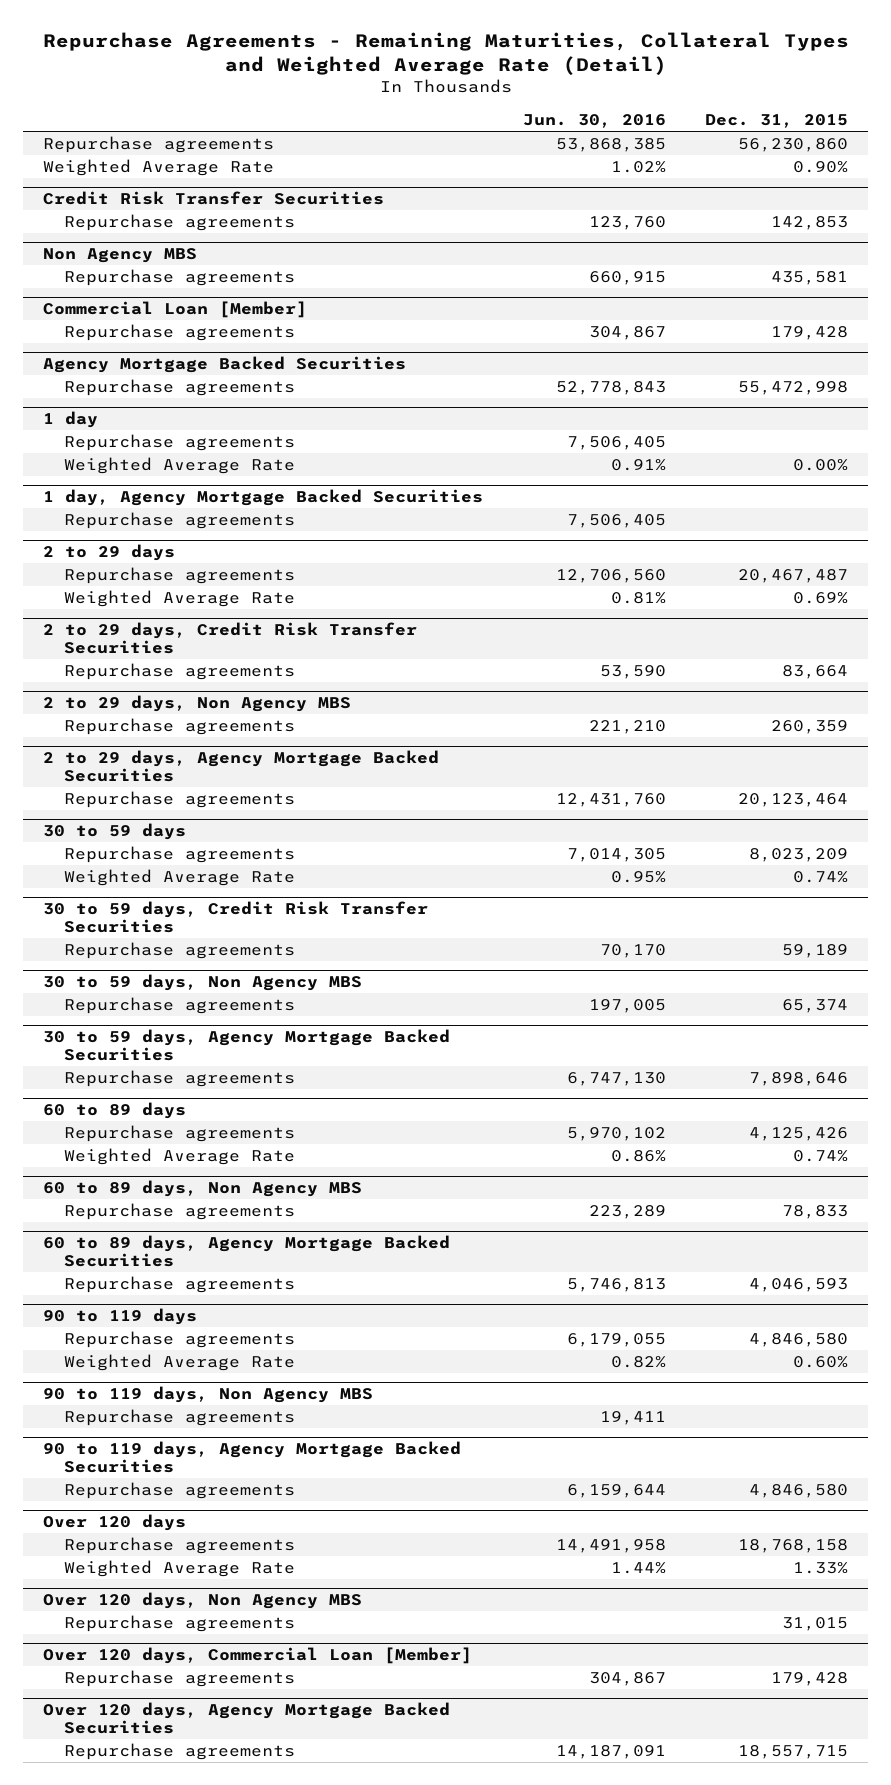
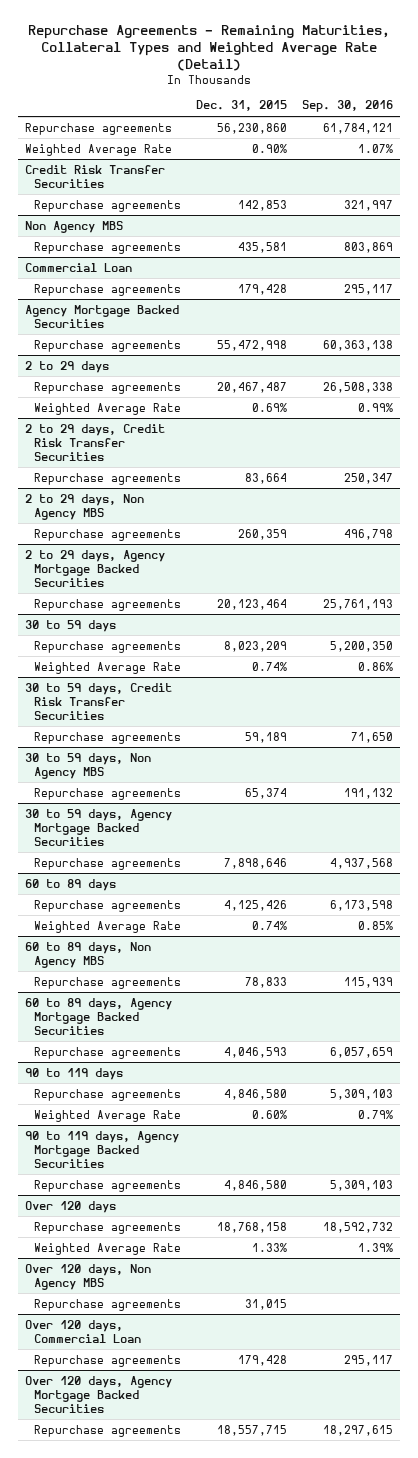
[522,113,666,128] Jun. 30, 2016 -> none
none -> [301,100,393,113] Sep. 30, 2016
[42,301,307,319] Commercial Loan [Member] -> [24,262,132,272] Commercial Loan
[42,411,98,429] 1 day -> none
[63,434,295,452] Repurchase agreements -> none
[63,457,295,475] Weighted Average Rate -> none
[42,489,483,507] 1 day, Agency Mortgage Backed Securities -> none
[63,512,295,530] Repurchase agreements -> none
[42,1386,373,1404] 90 to 119 days, Non Agency MBS -> none
[63,1409,295,1427] Repurchase agreements -> none
[42,1647,472,1665] Over 120 days, Commercial Loan [Member] -> [24,1319,142,1343] Over 120 days, Commercial Loan

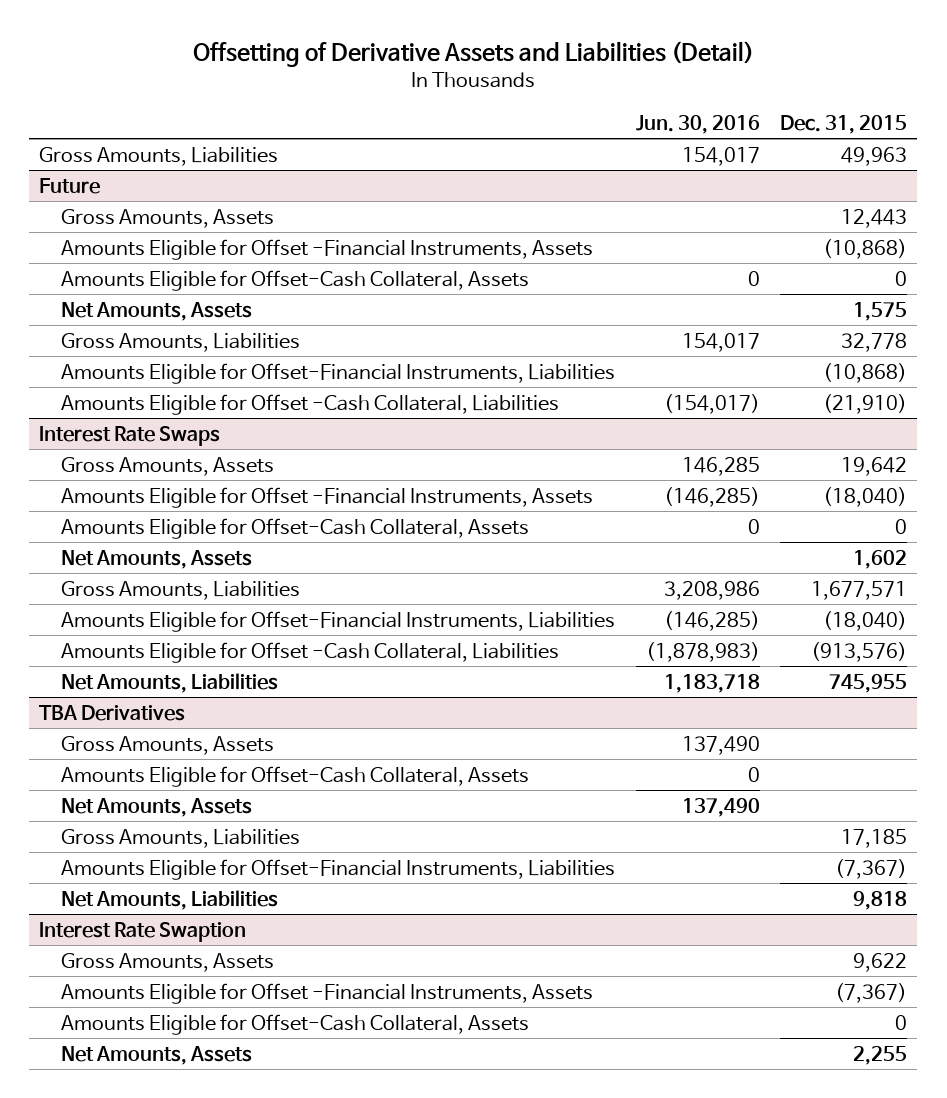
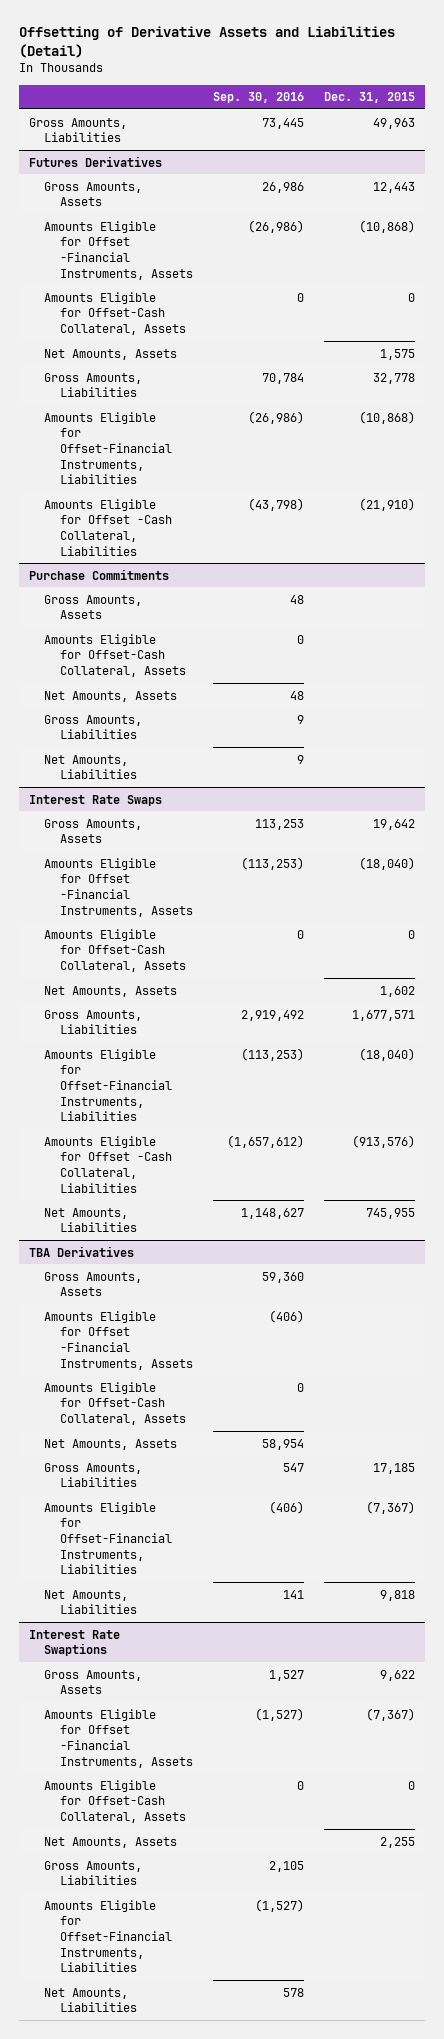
[635,114,760,134] Jun. 30, 2016 -> none
none -> [213,92,305,104] Sep. 30, 2016
[39,177,101,194] Future -> [28,155,162,167] Futures Derivatives
none -> [28,568,169,580] Purchase Commitments
none -> [44,594,143,620] Gross Amounts, Assets
none -> [44,633,187,677] Amounts Eligible for Offset-Cash Collateral, Assets
none -> [44,690,178,702] Net Amounts, Assets
none -> [44,714,143,740] Gross Amounts, Liabilities
none -> [44,754,138,780] Net Amounts, Liabilities
none -> [44,1310,194,1370] Amounts Eligible for Offset -Financial Instruments, Assets
[39,921,247,942] Interest Rate Swaption -> [28,1629,120,1657] Interest Rate Swaptions
none -> [44,1860,143,1886] Gross Amounts, Liabilities
none -> [44,1899,173,1973] Amounts Eligible for Offset-Financial Instruments, Liabilities
none -> [44,1987,138,2013] Net Amounts, Liabilities

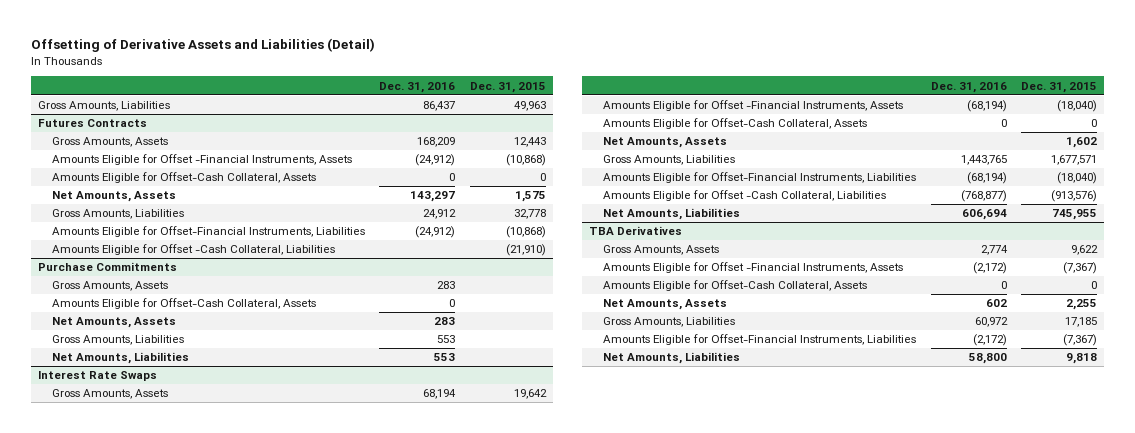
[213,92,305,104] Sep. 30, 2016 -> none
none -> [379,81,456,93] Dec. 31, 2016
[28,155,162,167] Futures Derivatives -> [38,119,148,128] Futures Contracts
[44,1271,143,1297] Gross Amounts, Assets -> none
[44,1310,194,1370] Amounts Eligible for Offset -Financial Instruments, Assets -> none
[44,1381,187,1425] Amounts Eligible for Offset-Cash Collateral, Assets -> none
[44,1438,178,1450] Net Amounts, Assets -> none
[28,1629,120,1657] Interest Rate Swaptions -> none
[44,1860,143,1886] Gross Amounts, Liabilities -> none
[44,1899,173,1973] Amounts Eligible for Offset-Financial Instruments, Liabilities -> none
[44,1987,138,2013] Net Amounts, Liabilities -> none
[44,1462,143,1488] Gross Amounts, Liabilities -> [603,317,736,328] Gross Amounts, Liabilities
[44,1501,173,1575] Amounts Eligible for Offset-Financial Instruments, Liabilities -> [603,334,917,346] Amounts Eligible for Offset-Financial Instruments, Liabilities
[44,1589,138,1615] Net Amounts, Liabilities -> [603,352,741,365] Net Amounts, Liabilities

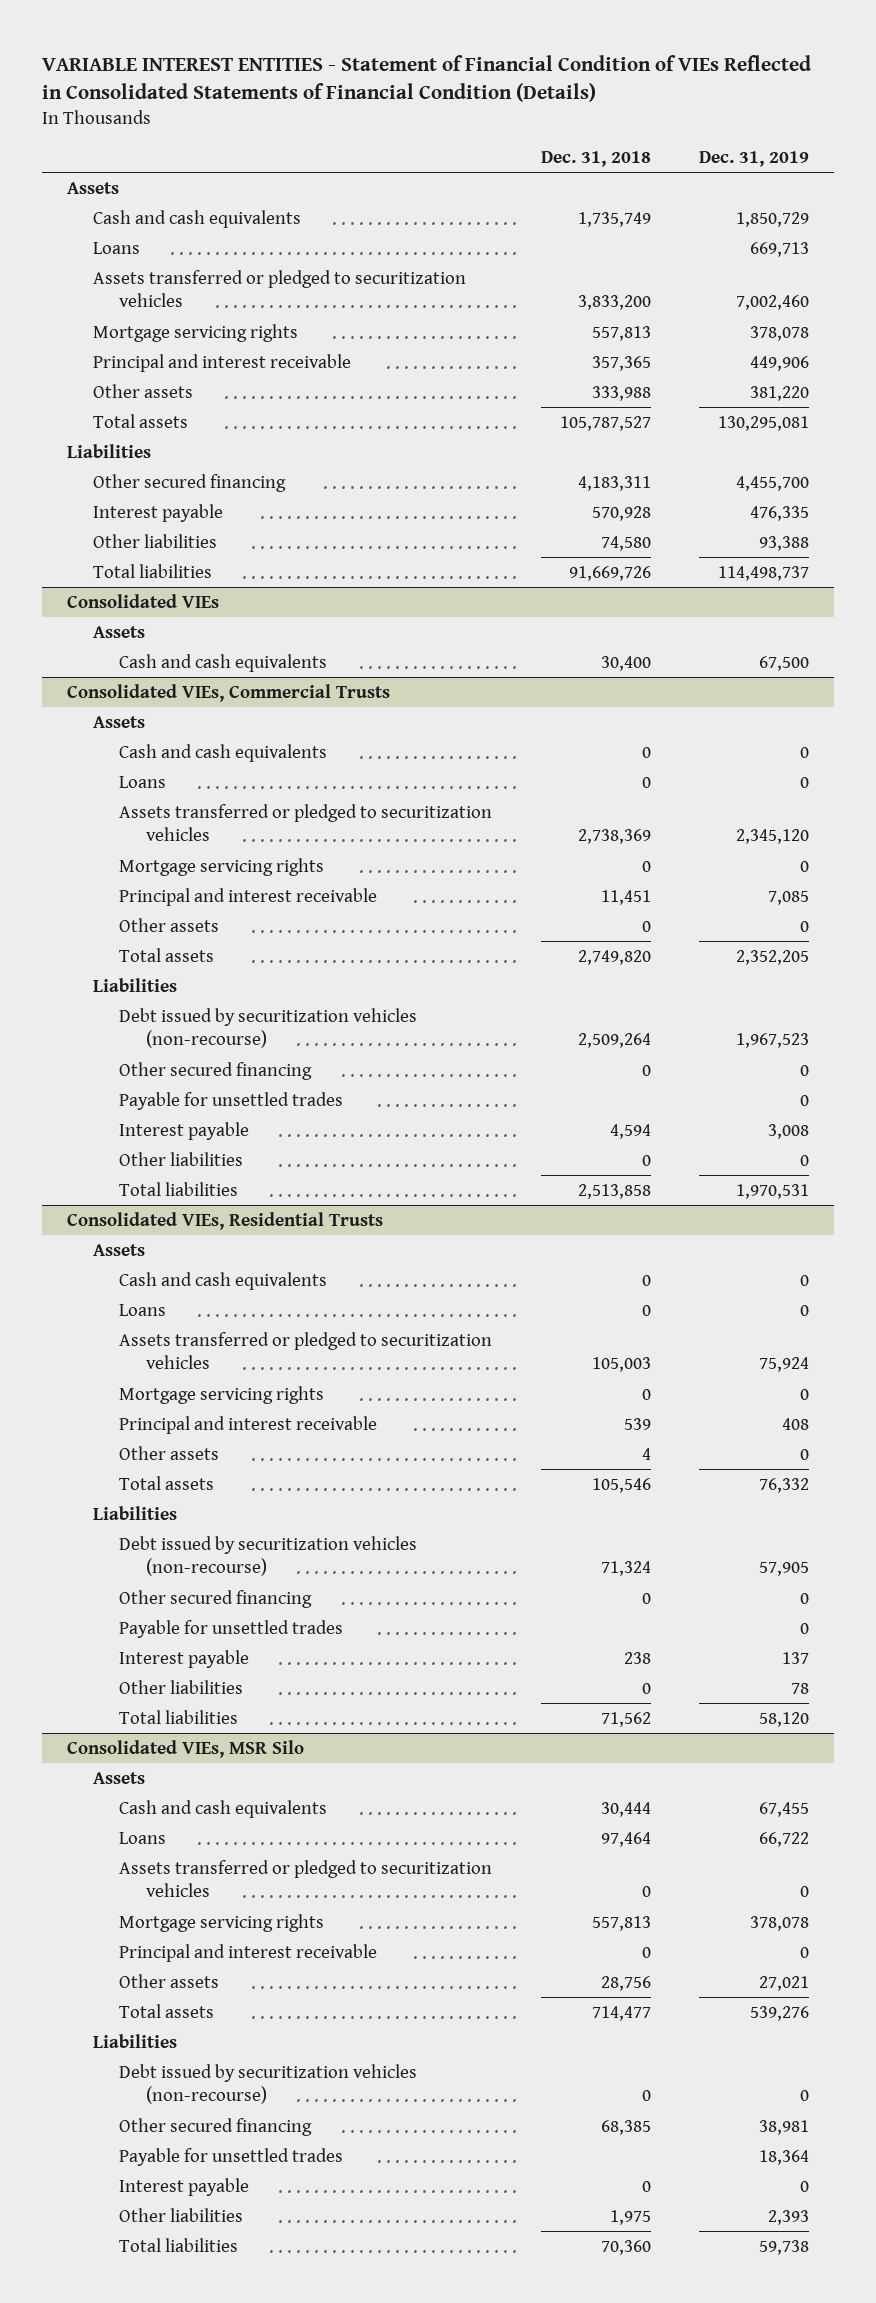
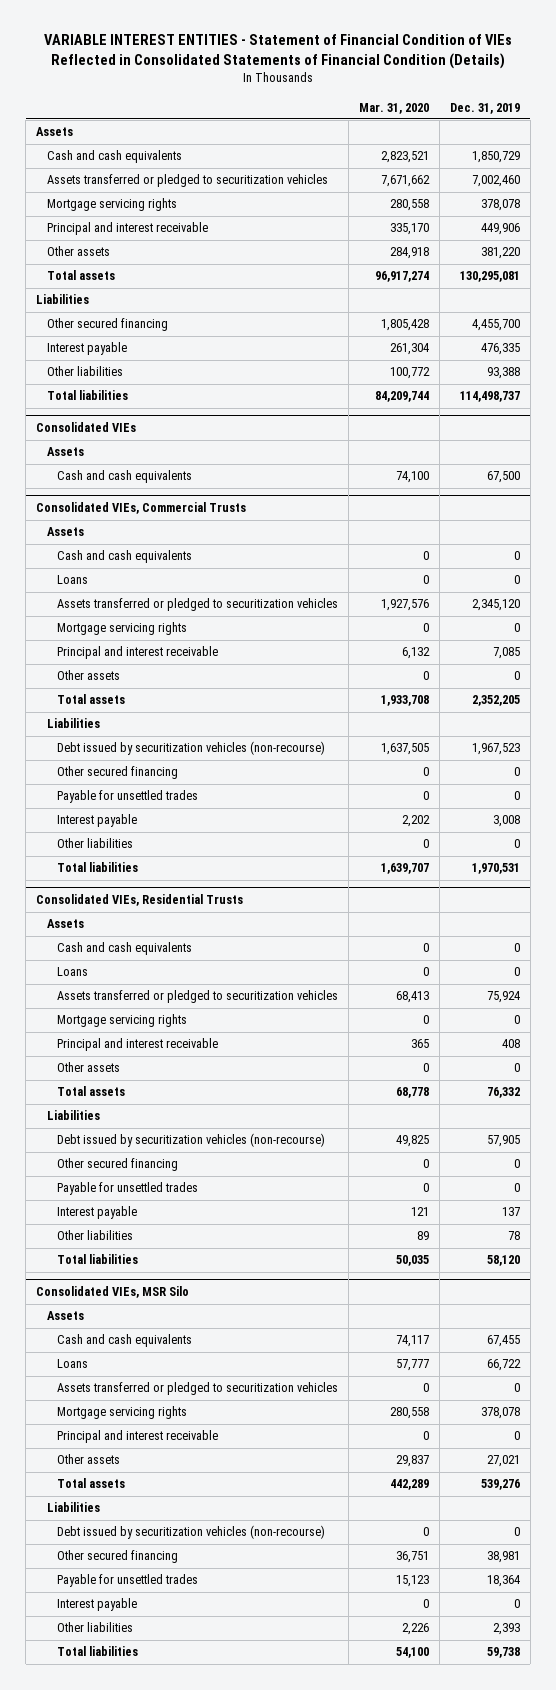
[540,150,651,167] Dec. 31, 2018 -> none
none -> [359,102,430,114] Mar. 31, 2020
[92,241,140,254] Loans -> none

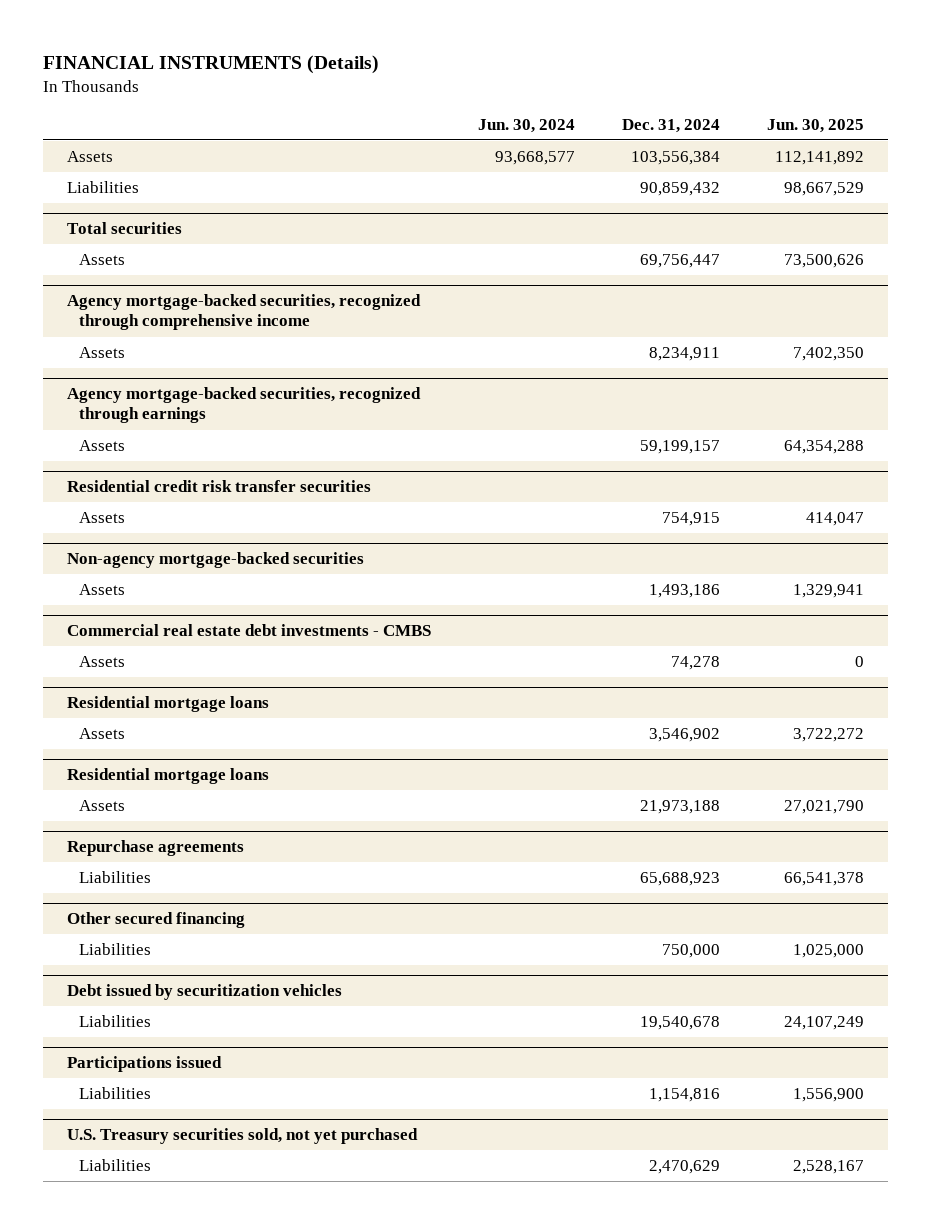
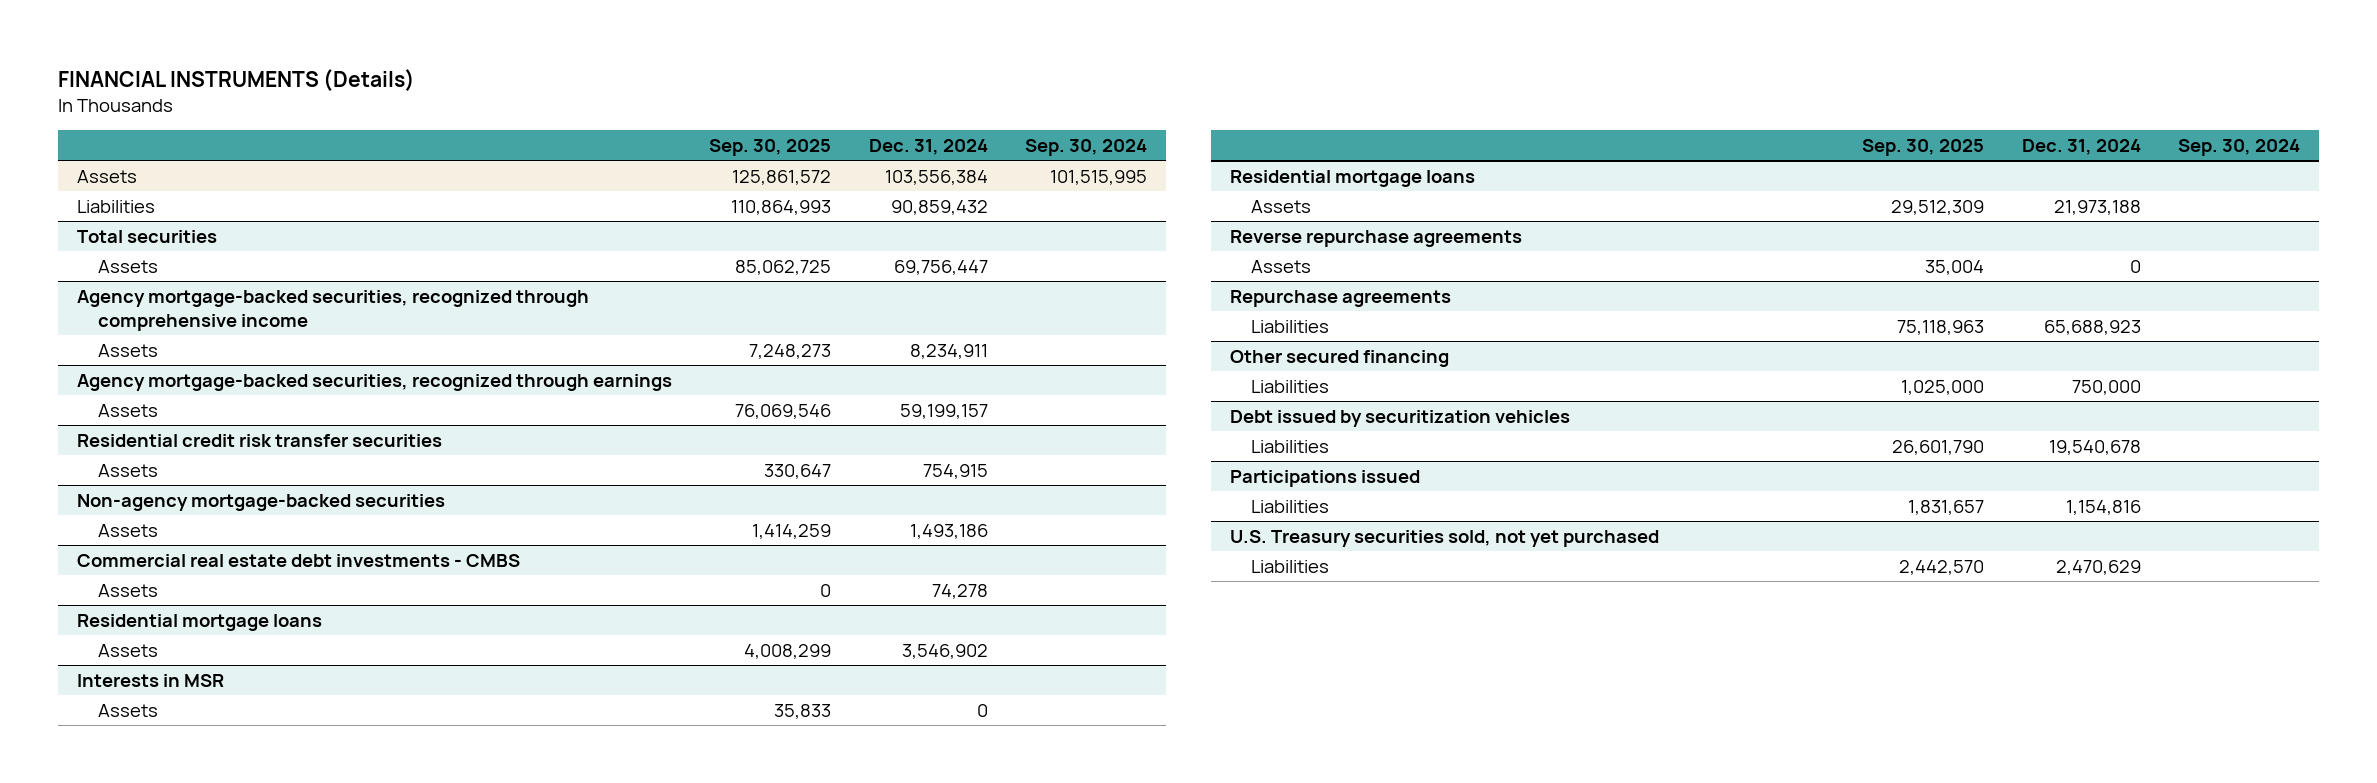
[477,118,575,133] Jun. 30, 2024 -> none
[767,118,865,133] Jun. 30, 2025 -> none
none -> [709,138,832,156] Sep. 30, 2025
none -> [1024,138,1147,156] Sep. 30, 2024
none -> [76,673,224,687] Interests in MSR
none -> [97,703,158,717] Assets
none -> [1230,229,1523,247] Reverse repurchase agreements
none -> [1251,259,1312,273] Assets

